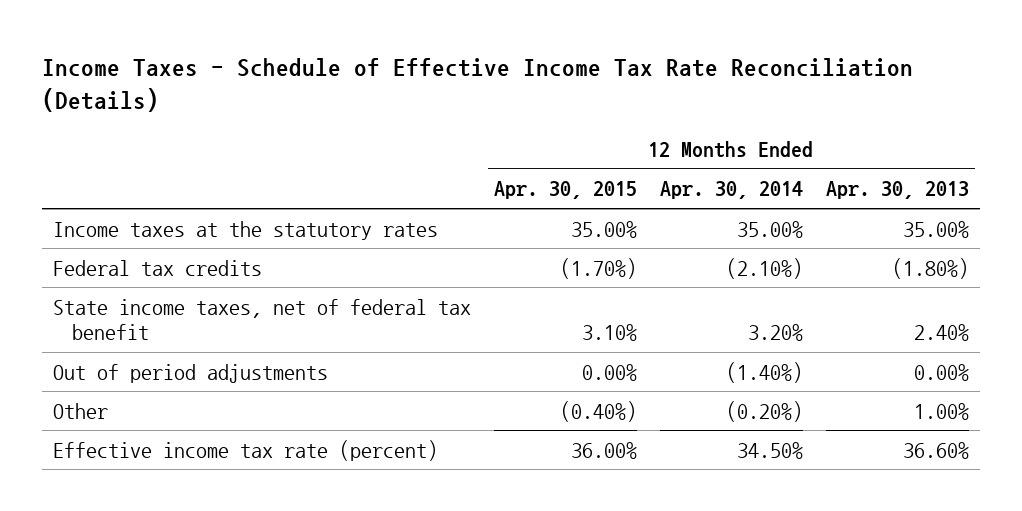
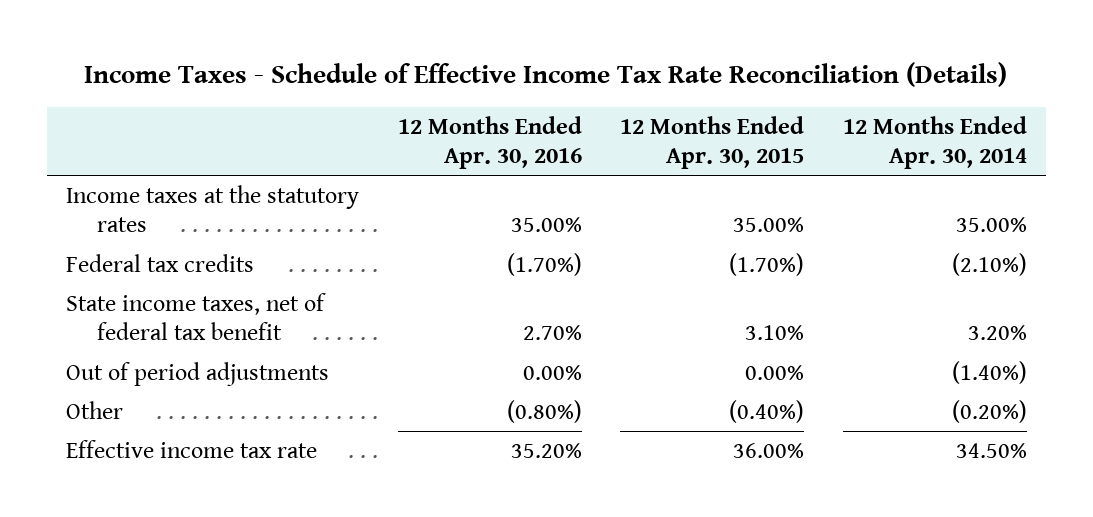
[825,181,969,200] Apr. 30, 2013 -> none
none -> [397,115,582,170] 12 Months Ended Apr. 30, 2016
[53,439,439,461] Effective income tax rate (percent) -> [66,439,318,458] Effective income tax rate

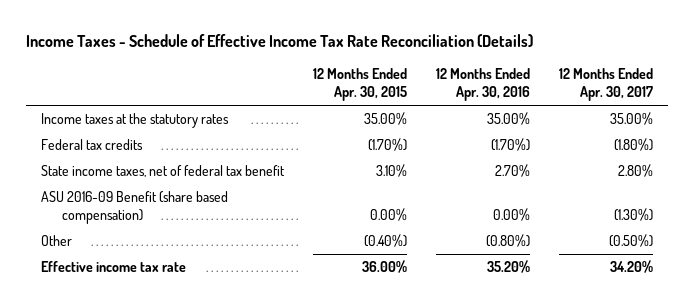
[842,115,1027,170] 12 Months Ended Apr. 30, 2014 -> none
none -> [559,68,654,101] 12 Months Ended Apr. 30, 2017
[66,361,330,386] Out of period adjustments -> [40,191,228,224] ASU 2016-09 Benefit (share based compensation)

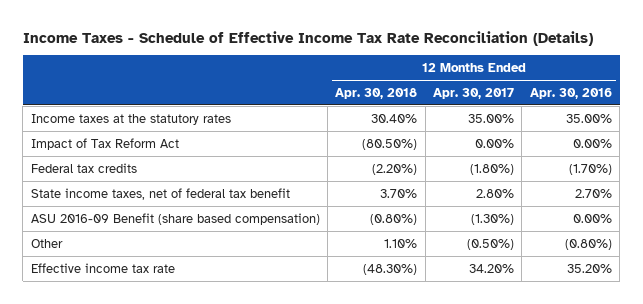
[312,68,407,101] 12 Months Ended Apr. 30, 2015 -> none
none -> [335,87,418,99] Apr. 30, 2018
none -> [30,137,179,150] Impact of Tax Reform Act

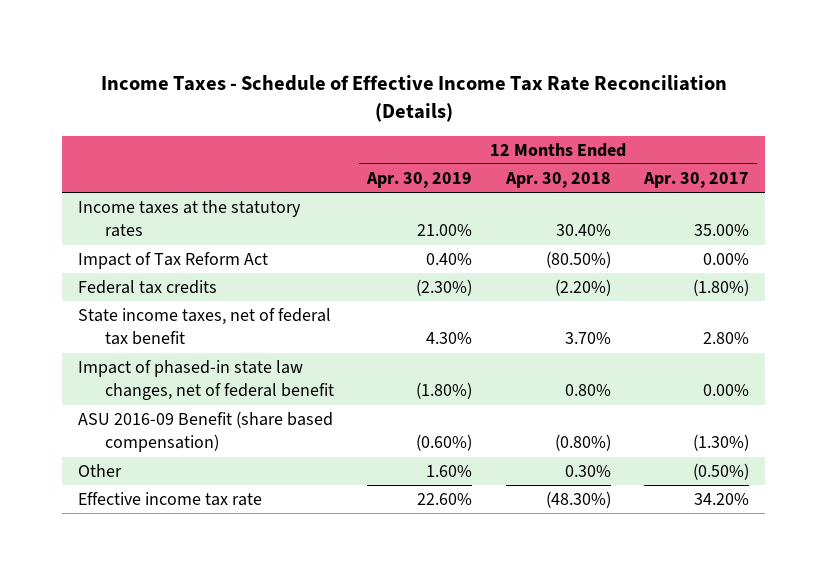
[529,87,612,99] Apr. 30, 2016 -> none
none -> [366,172,473,189] Apr. 30, 2019
none -> [78,360,335,401] Impact of phased-in state law changes, net of federal benefit
[384,238,418,248] 1.10% -> [564,465,611,478] 0.30%

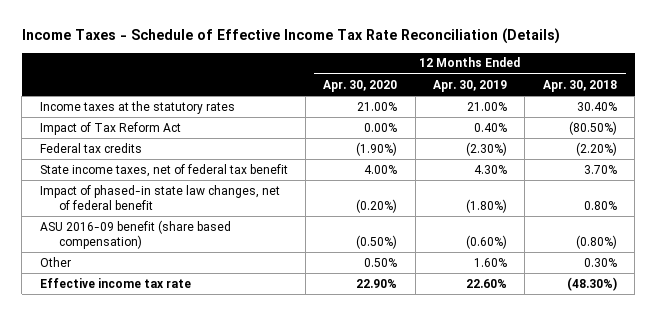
[642,172,749,189] Apr. 30, 2017 -> none
none -> [323,79,398,92] Apr. 30, 2020
[78,411,334,453] ASU 2016-09 Benefit (share based compensation) -> [39,219,231,249] ASU 2016-09 benefit (share based compensation)

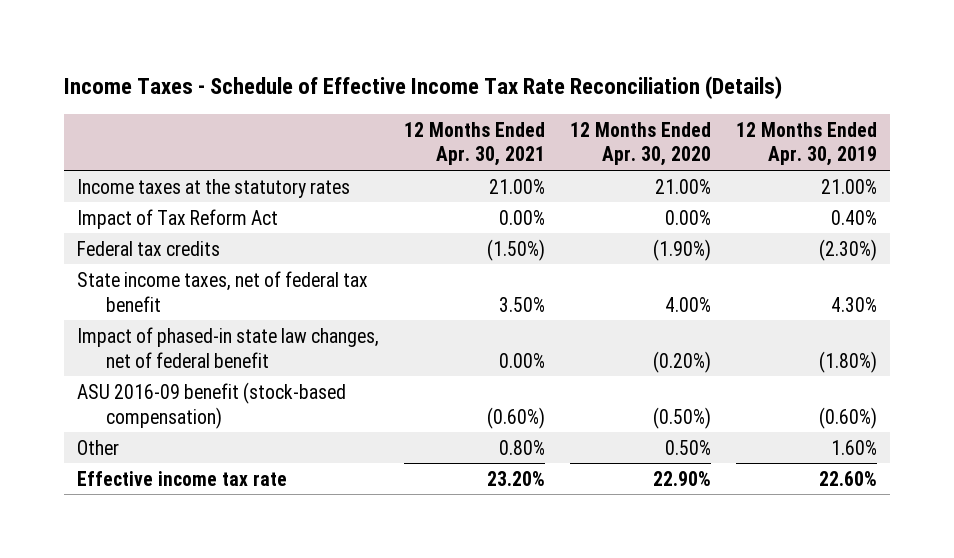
[542,79,617,92] Apr. 30, 2018 -> none
none -> [403,121,545,167] 12 Months Ended Apr. 30, 2021
[39,219,231,249] ASU 2016-09 benefit (share based compensation) -> [76,381,346,429] ASU 2016-09 benefit (stock-based compensation)

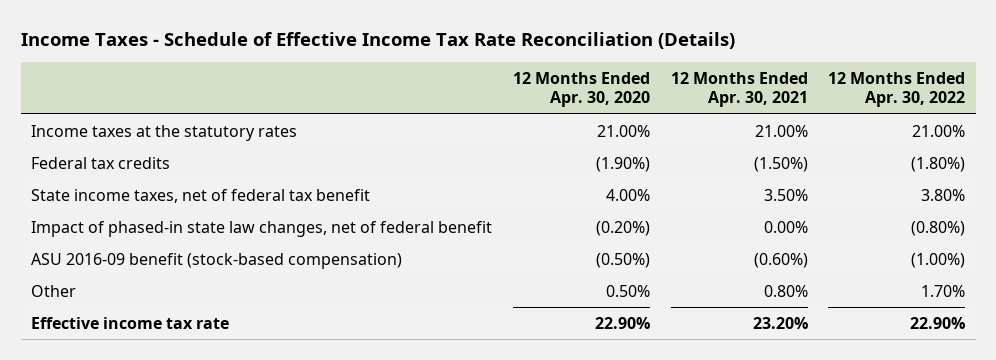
[736,121,878,167] 12 Months Ended Apr. 30, 2019 -> none
none -> [828,71,966,108] 12 Months Ended Apr. 30, 2022
[76,208,278,229] Impact of Tax Reform Act -> none

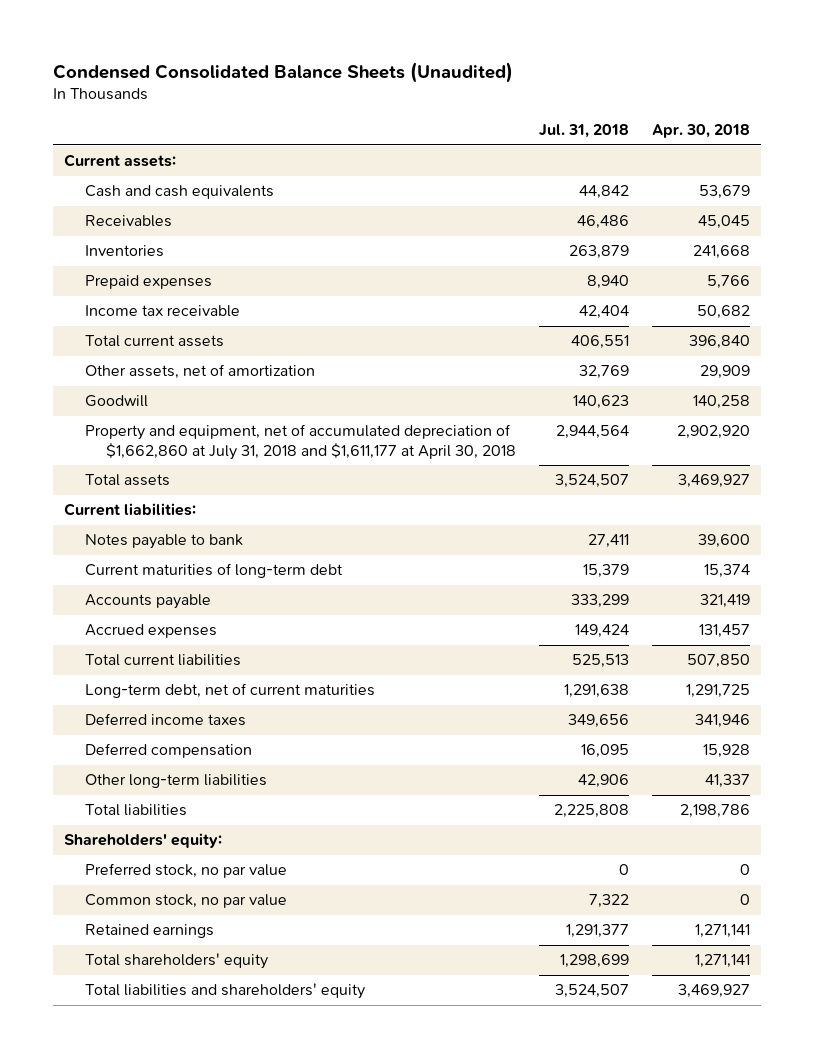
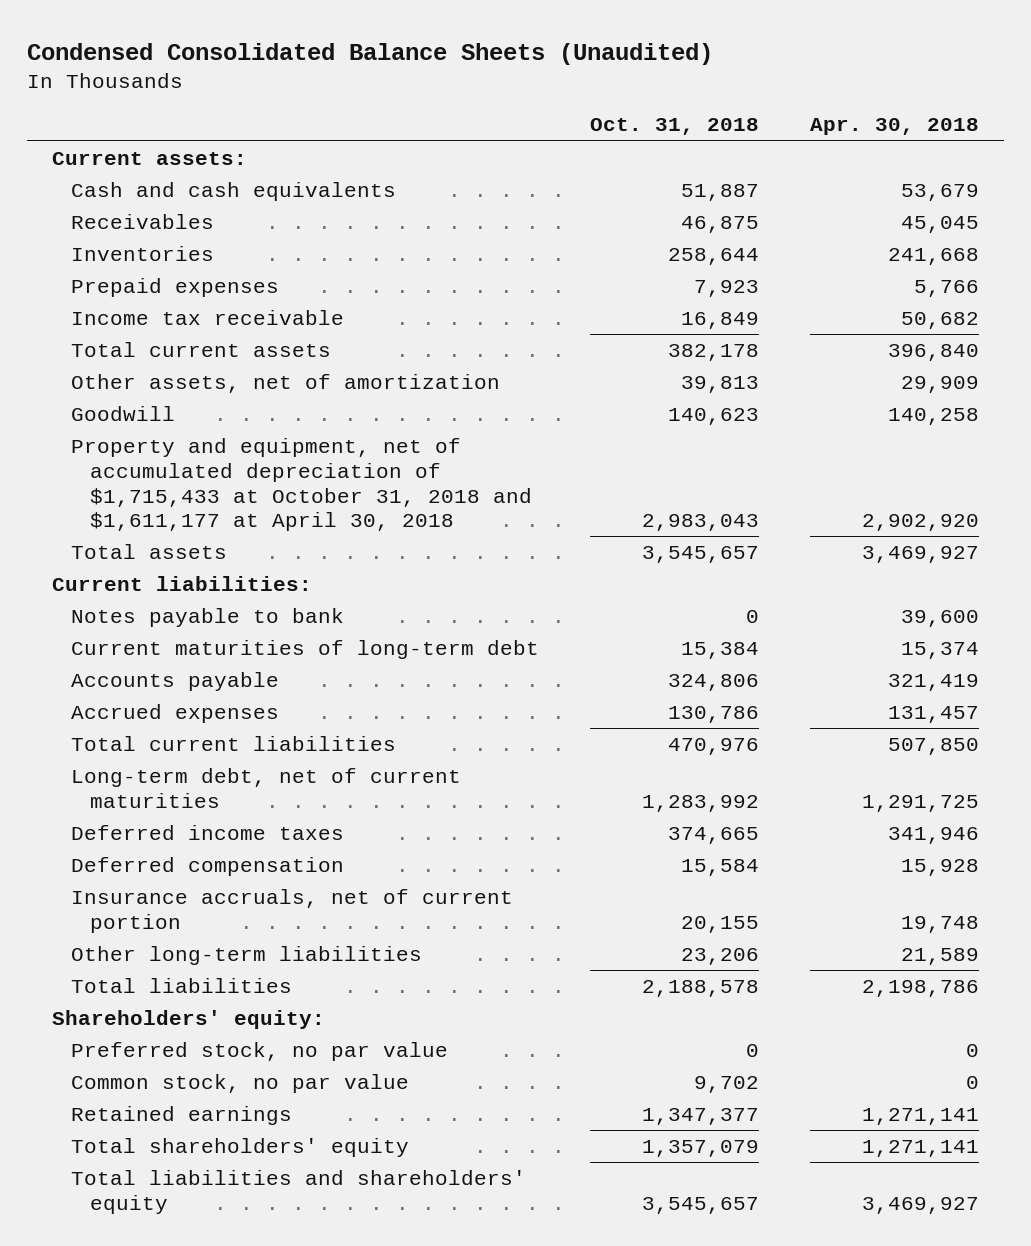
[538,124,629,139] Jul. 31, 2018 -> none
none -> [589,118,759,136] Oct. 31, 2018
[84,424,516,460] Property and equipment, net of accumulated depreciation of $1,662,860 at July 31, 2018 and $1,611,177 at April 30, 2018 -> [71,437,533,532] Property and equipment, net of accumulated depreciation of $1,715,433 at October 31, 2018 and $1,611,177 at April 30, 2018
none -> [71,888,514,933] Insurance accruals, net of current portion
[704,774,750,789] 41,337 -> [900,947,979,965] 21,589

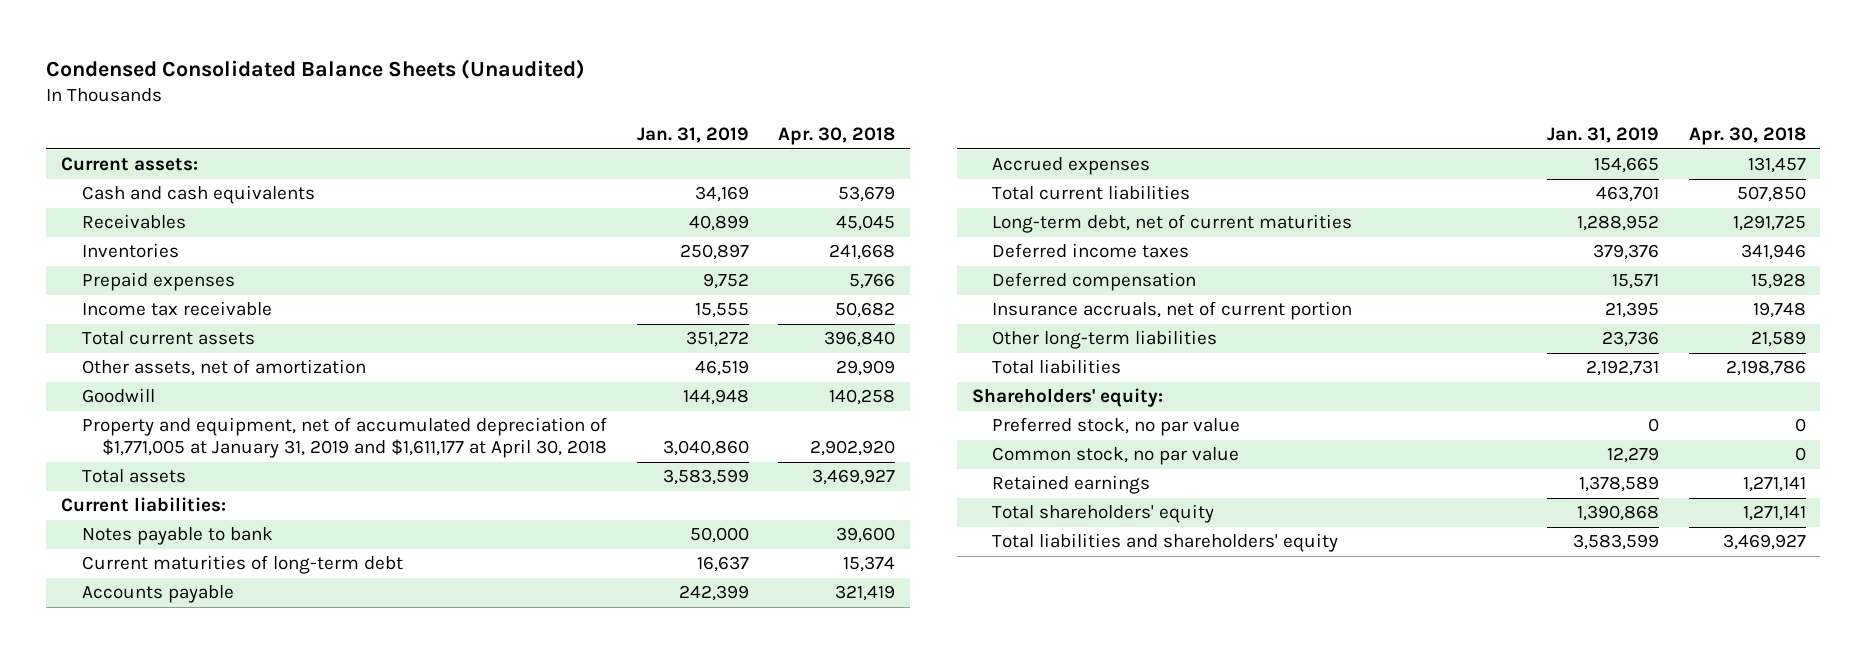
[589,118,759,136] Oct. 31, 2018 -> none
none -> [636,127,749,144] Jan. 31, 2019
[71,437,533,532] Property and equipment, net of accumulated depreciation of $1,715,433 at October 31, 2018 and $1,611,177 at April 30, 2018 -> [81,417,608,459] Property and equipment, net of accumulated depreciation of $1,771,005 at January 31, 2019 and $1,611,177 at April 30, 2018

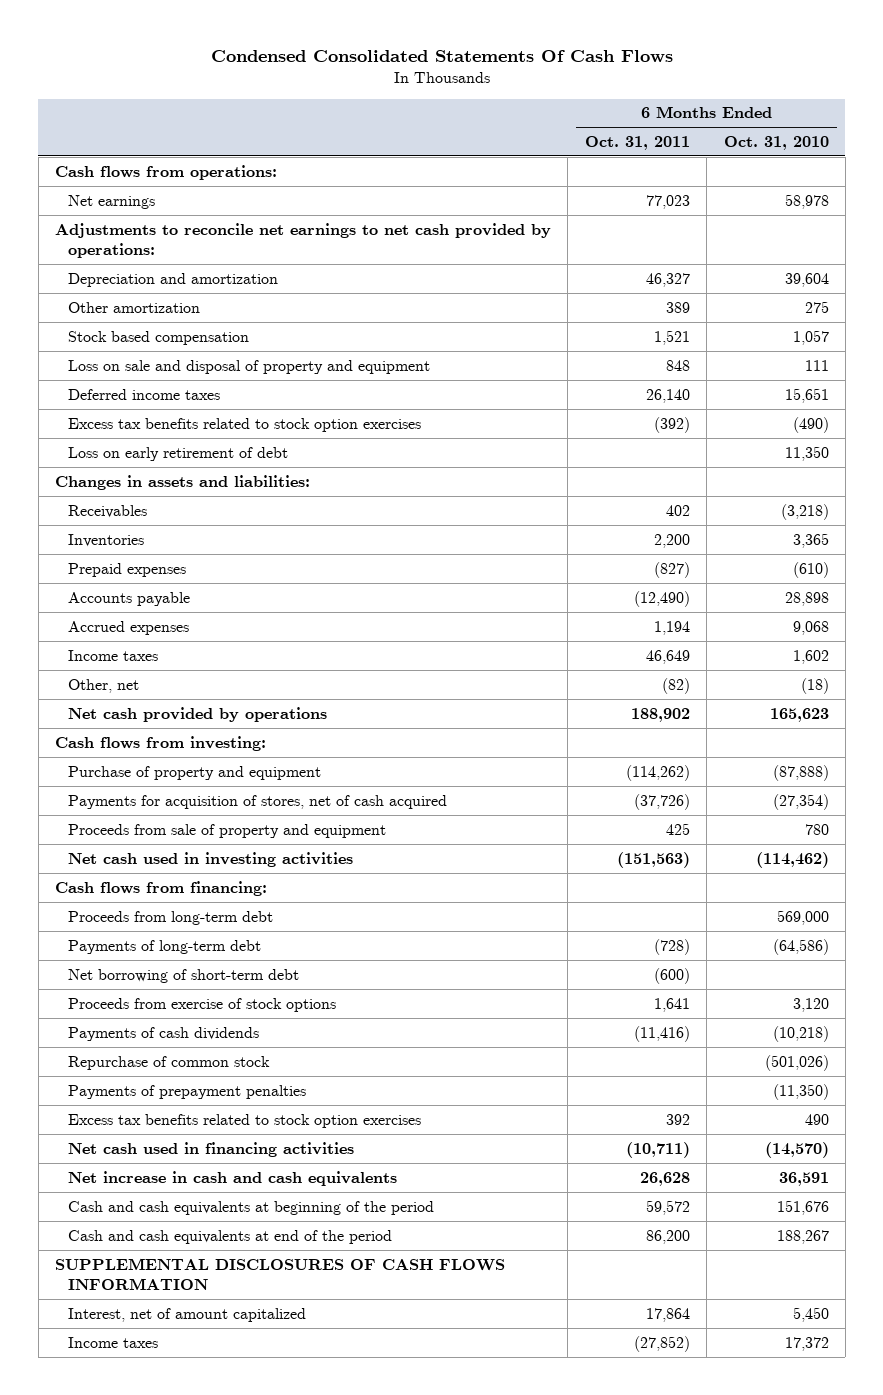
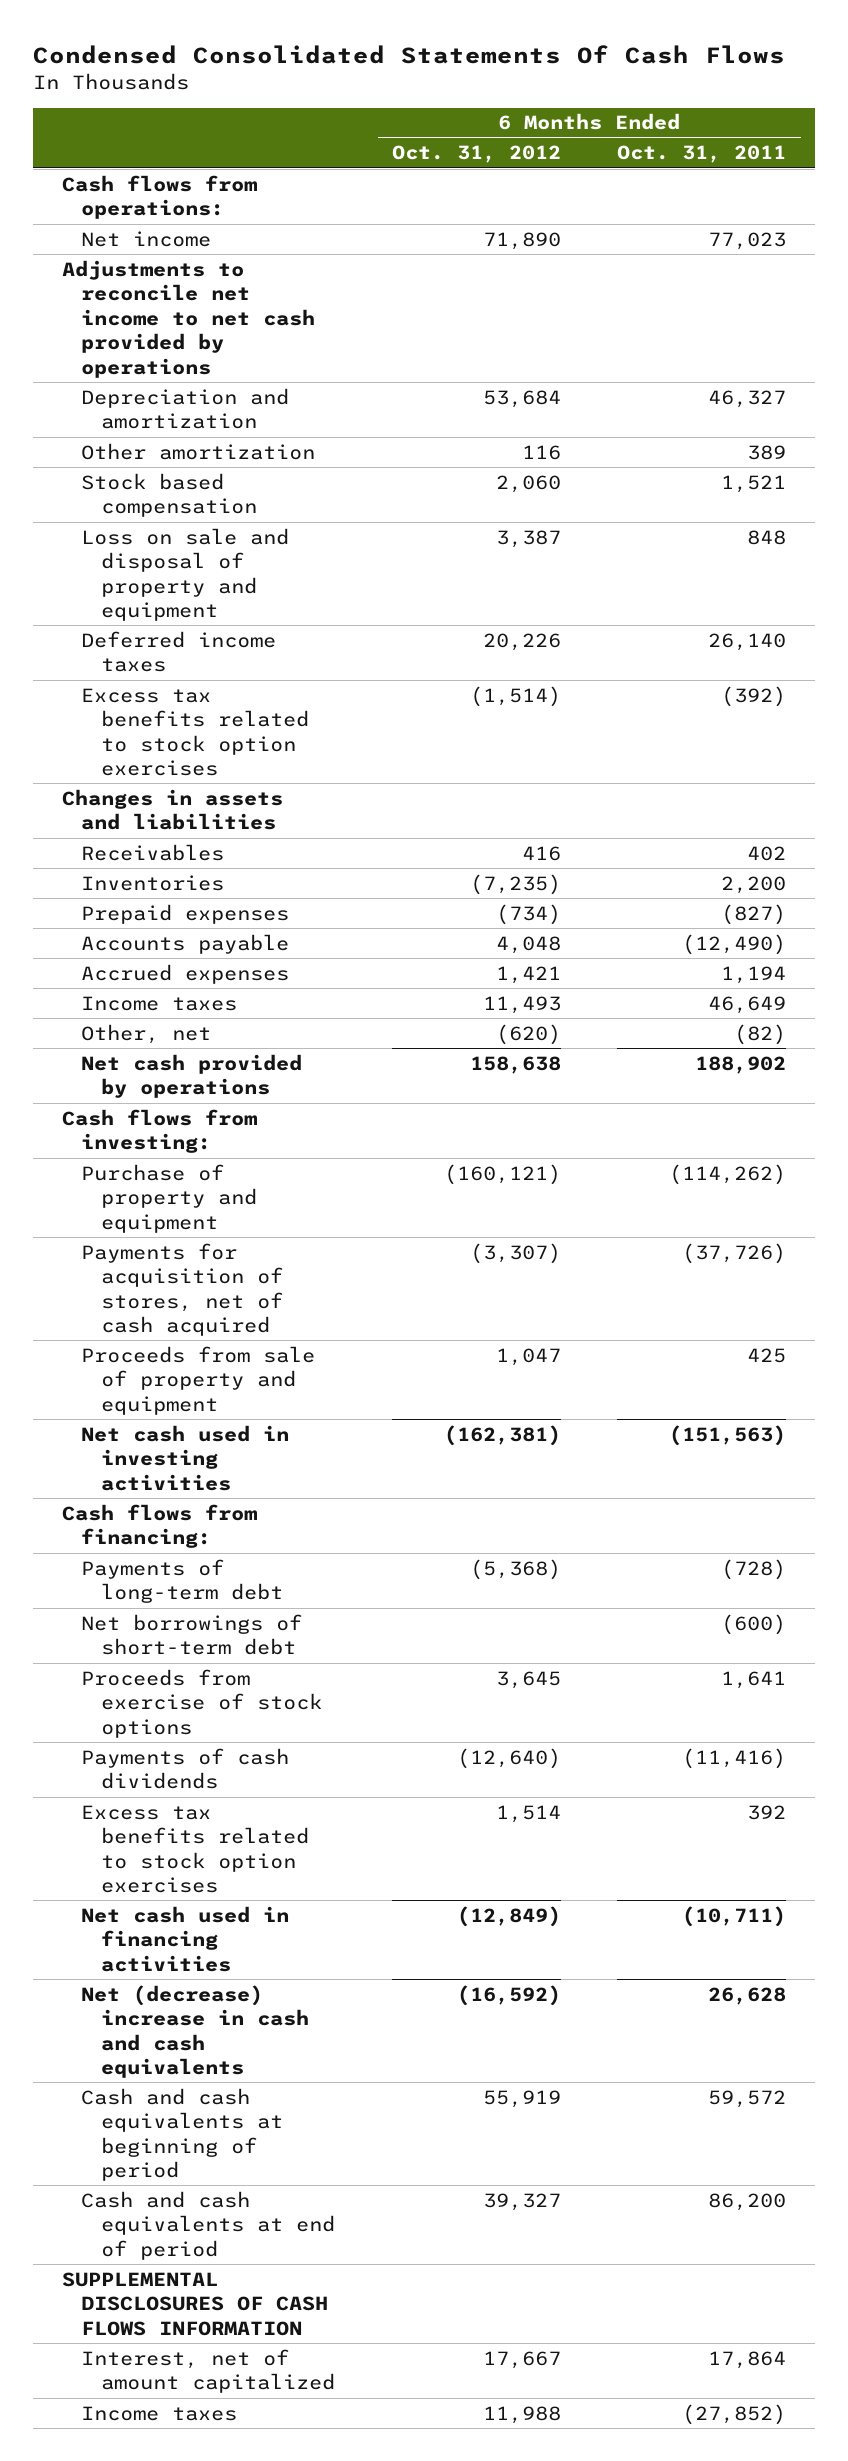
[723,135,829,150] Oct. 31, 2010 -> none
none -> [391,145,561,164] Oct. 31, 2012
[67,194,155,209] Net earnings -> [81,230,212,247] Net income
[54,222,551,258] Adjustments to reconcile net earnings to net cash provided by operations: -> [61,259,316,378] Adjustments to reconcile net income to net cash provided by operations
[67,446,288,461] Loss on early retirement of debt -> none
[54,474,310,490] Changes in assets and liabilities: -> [61,788,283,831] Changes in assets and liabilities
[67,910,273,925] Proceeds from long-term debt -> none
[67,968,299,983] Net borrowing of short-term debt -> [81,1613,303,1656] Net borrowings of short-term debt
[67,1055,270,1070] Repurchase of common stock -> none
[67,1084,306,1099] Payments of prepayment penalties -> none
[67,1170,397,1186] Net increase in cash and cash equivalents -> [81,1984,310,2079] Net (decrease) increase in cash and cash equivalents
[67,1200,434,1215] Cash and cash equivalents at beginning of the period -> [81,2087,284,2182] Cash and cash equivalents at beginning of period
[67,1229,392,1244] Cash and cash equivalents at end of the period -> [81,2190,336,2260] Cash and cash equivalents at end of period

